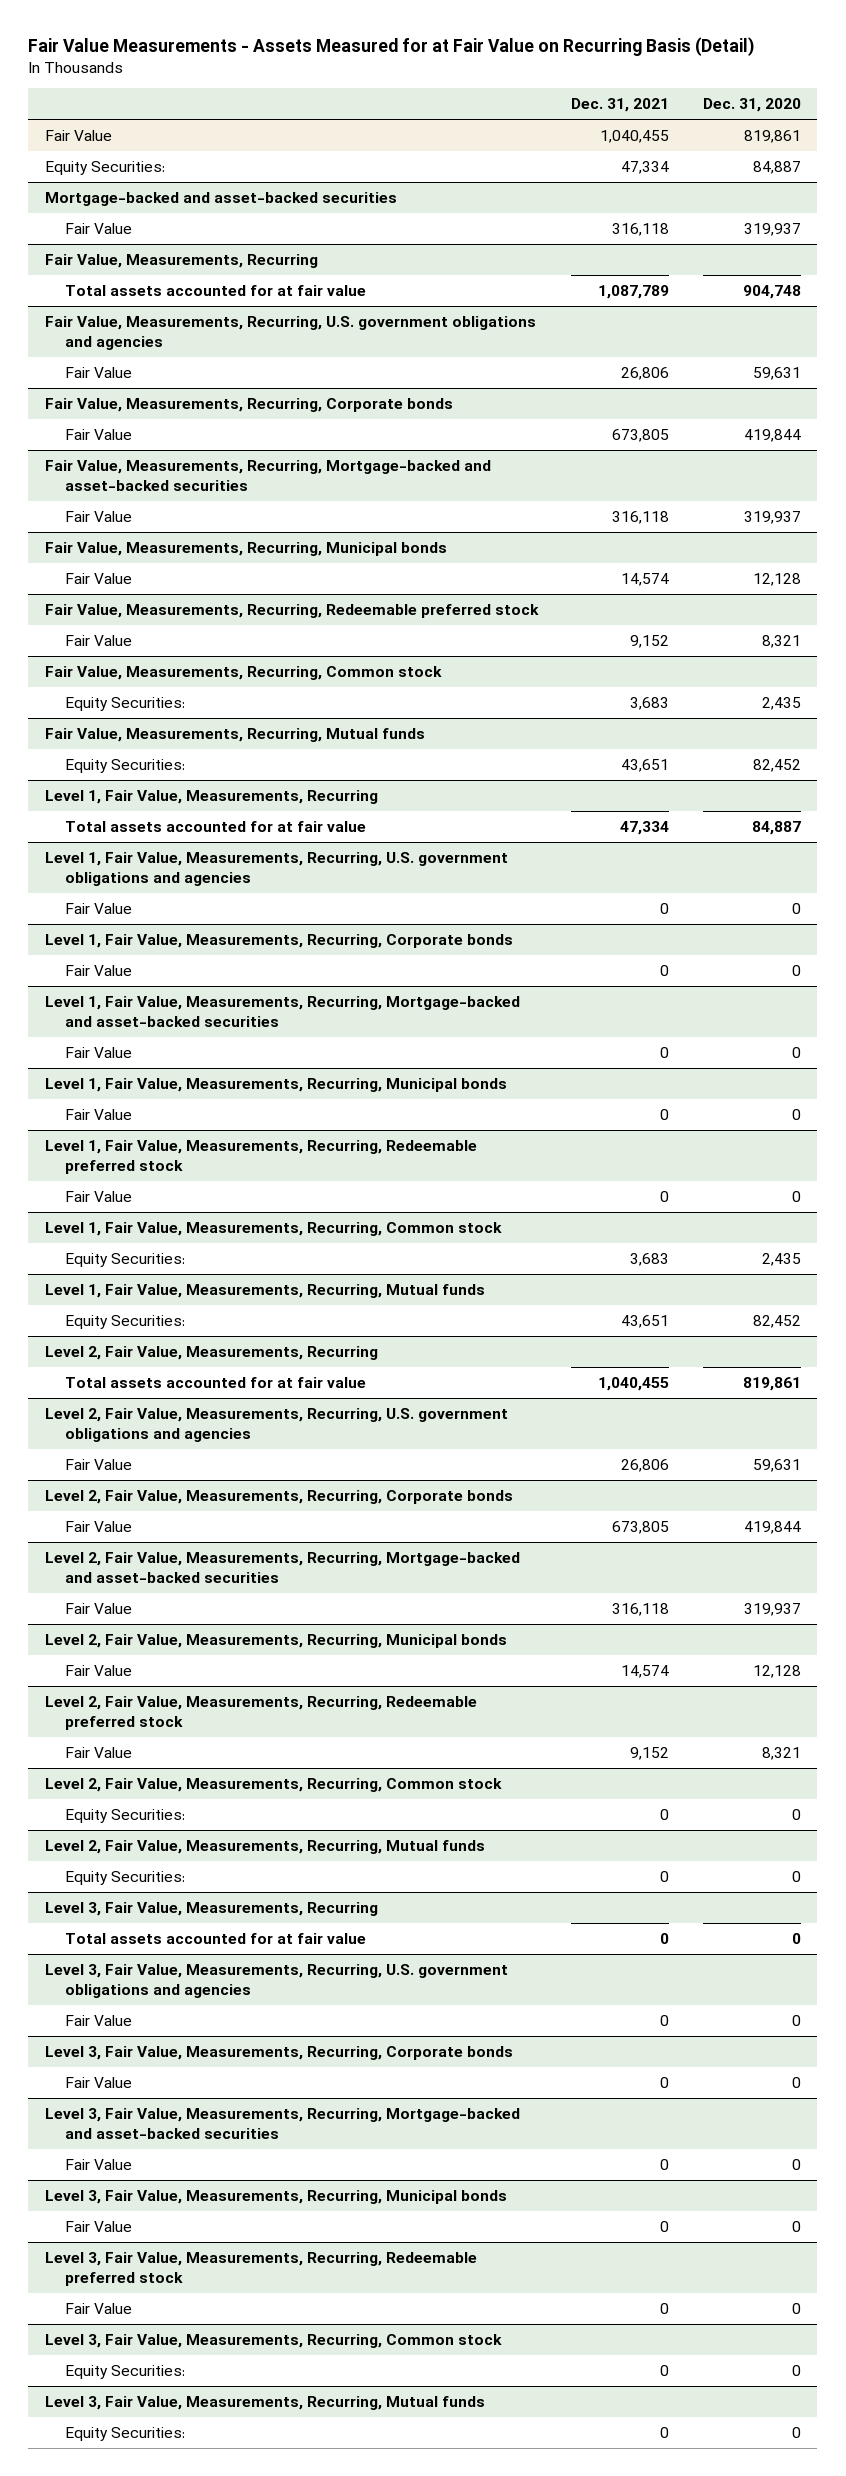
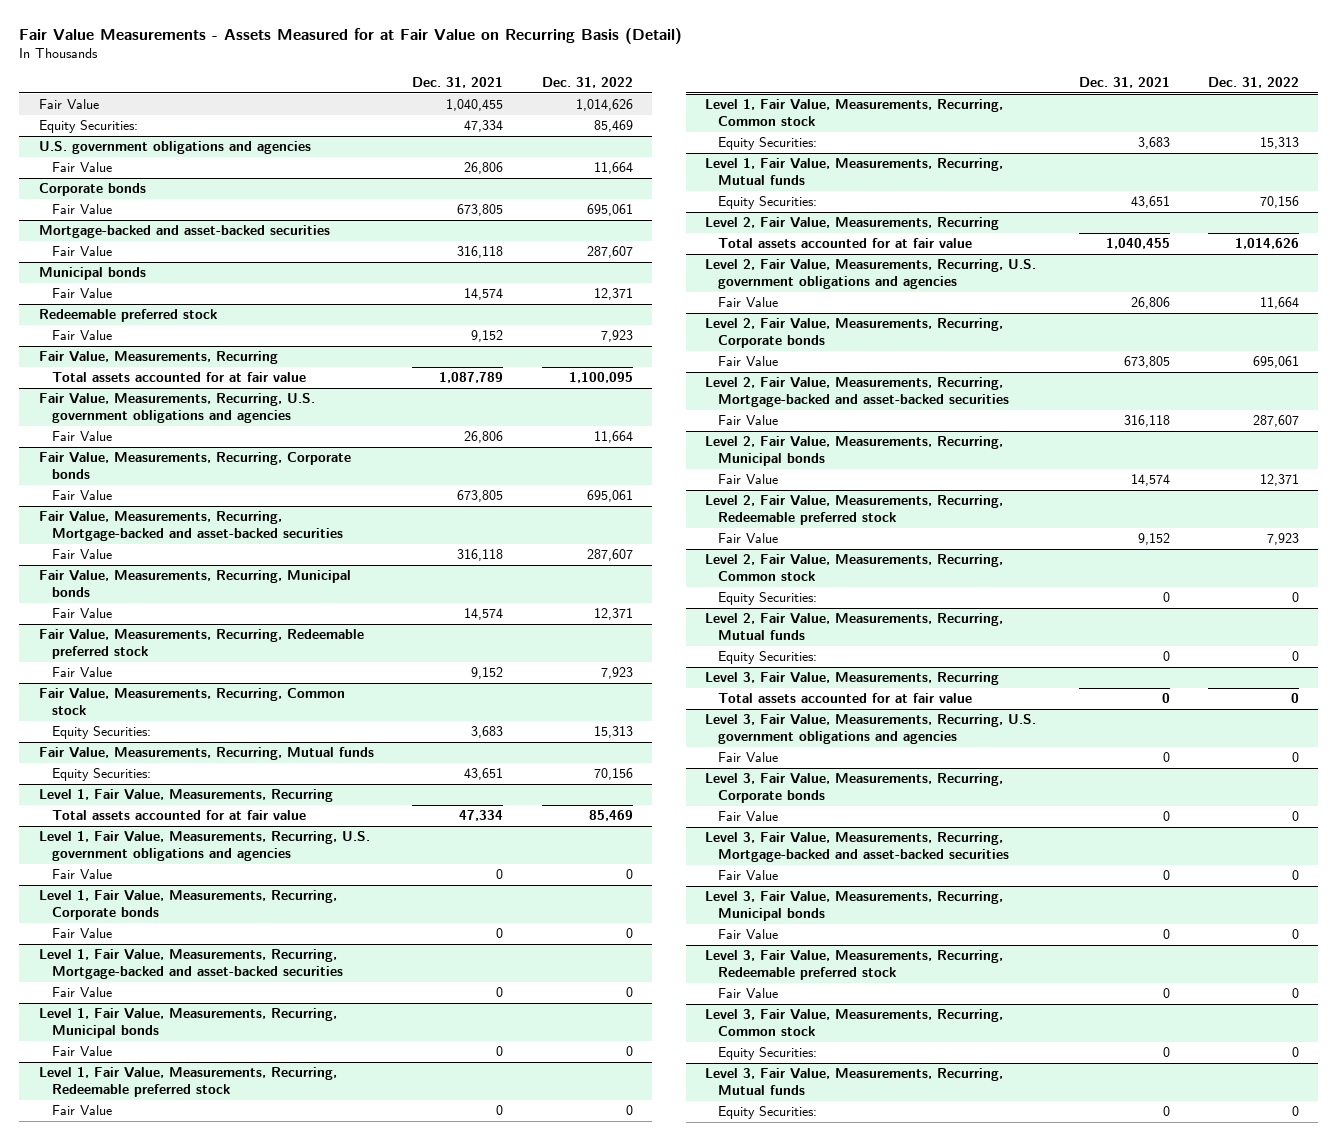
[702,97,801,112] Dec. 31, 2020 -> none
none -> [541,77,633,89] Dec. 31, 2022
none -> [38,141,311,155] U.S. government obligations and agencies
none -> [52,162,113,173] Fair Value
none -> [38,183,146,197] Corporate bonds
none -> [52,204,113,215] Fair Value
none -> [38,267,146,281] Municipal bonds
none -> [52,288,113,299] Fair Value
none -> [38,309,217,323] Redeemable preferred stock
none -> [52,330,113,341] Fair Value

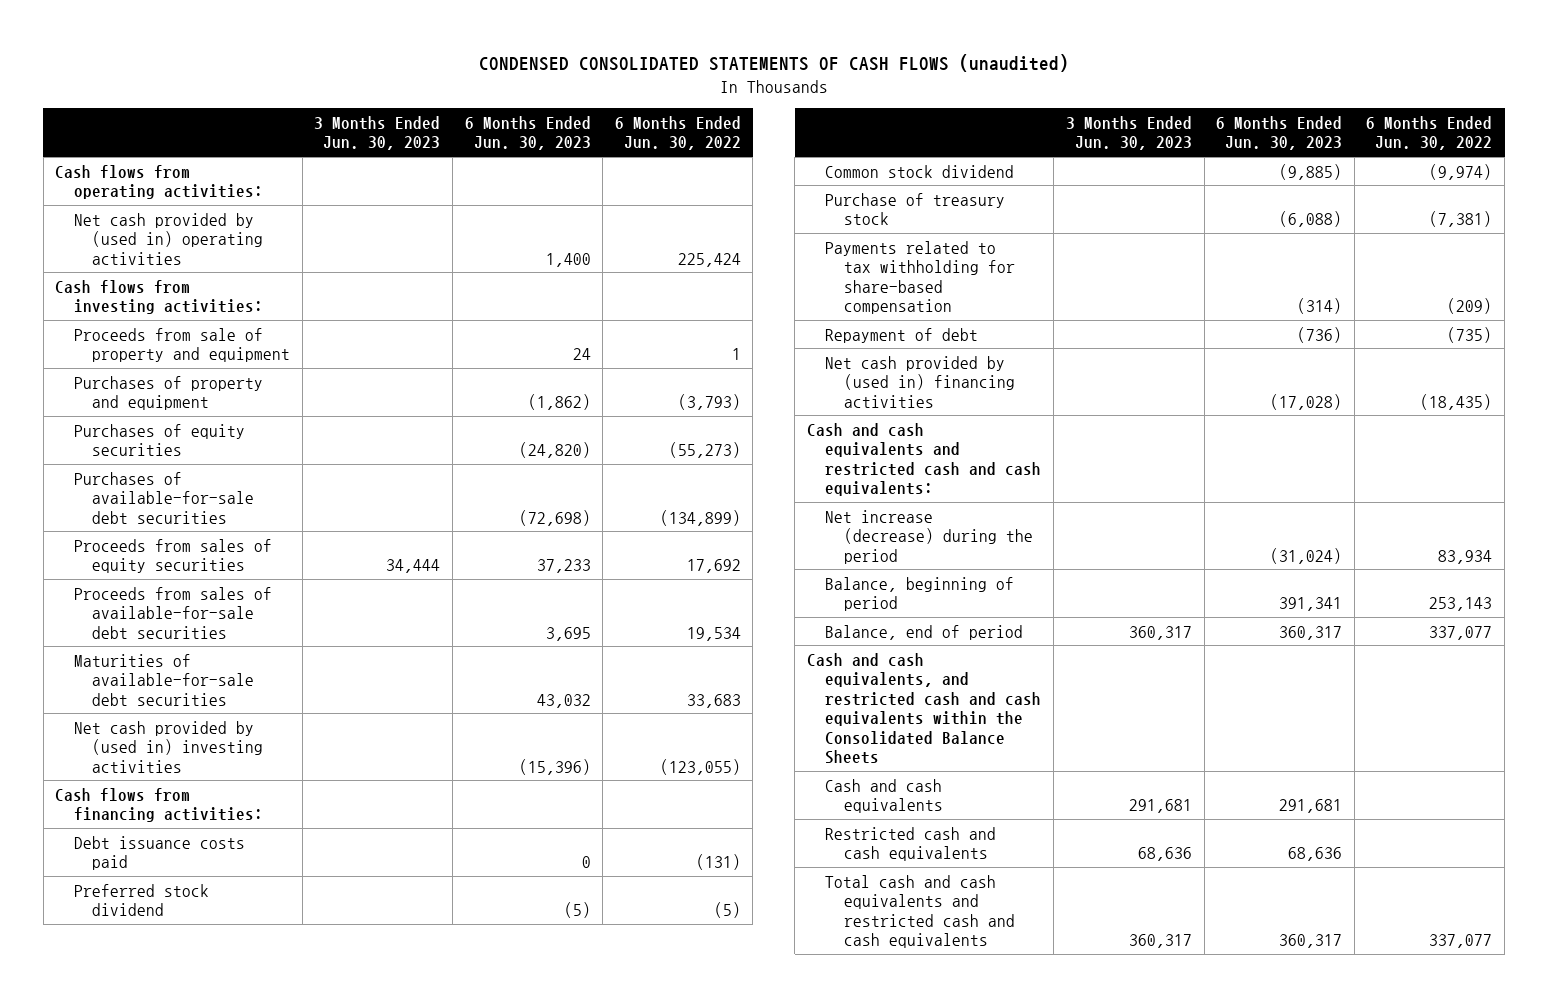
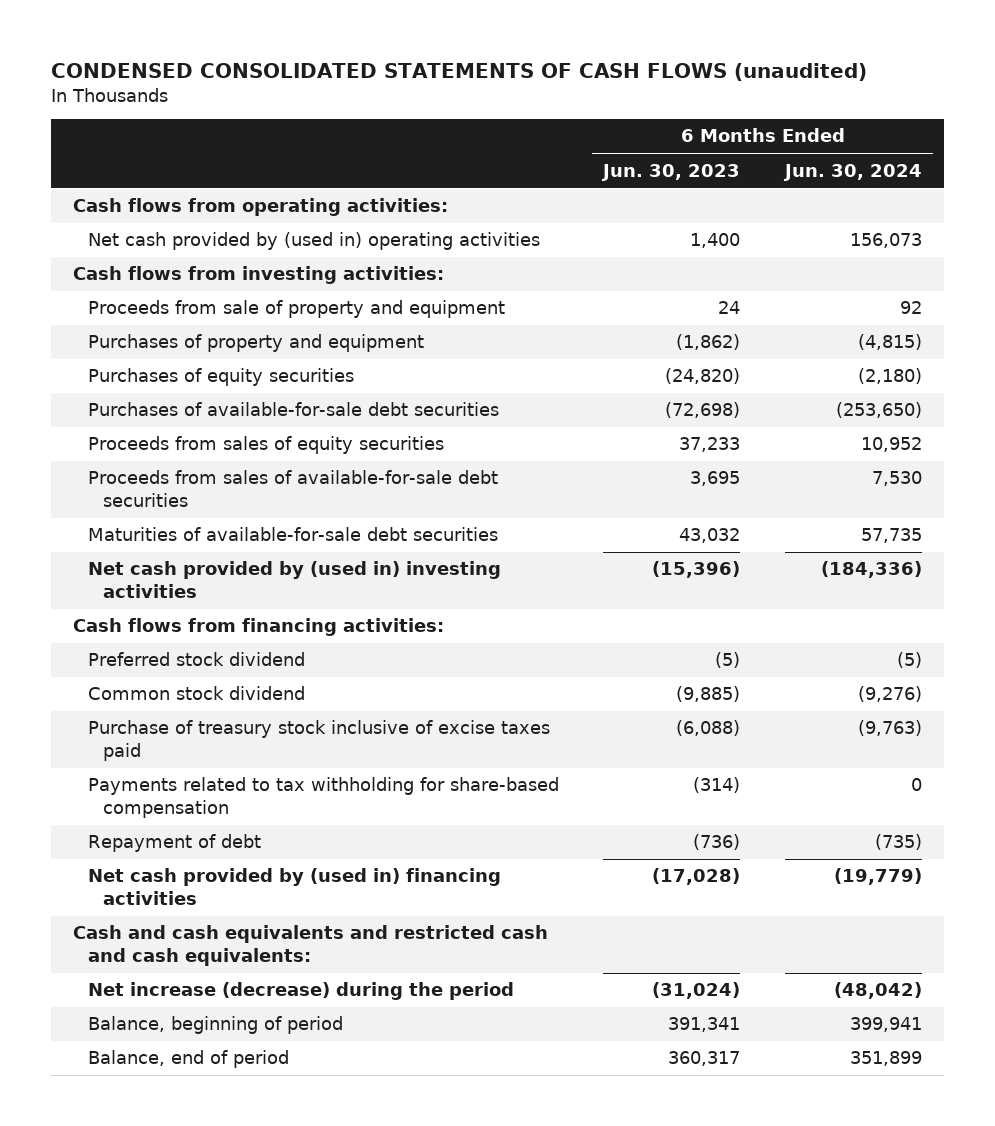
[314,115,441,151] 3 Months Ended Jun. 30, 2023 -> none
[614,115,741,151] 6 Months Ended Jun. 30, 2022 -> none
none -> [782,163,922,181] Jun. 30, 2024
[73,835,245,871] Debt issuance costs paid -> none
[825,192,1006,226] Purchase of treasury stock -> [88,720,551,761] Purchase of treasury stock inclusive of excise taxes paid
[806,652,1042,765] Cash and cash equivalents, and restricted cash and cash equivalents within the Consolidated Balance Sheets -> none
[825,778,943,814] Cash and cash equivalents -> none
[825,826,997,862] Restricted cash and cash equivalents -> none
[825,874,1015,949] Total cash and cash equivalents and restricted cash and cash equivalents -> none

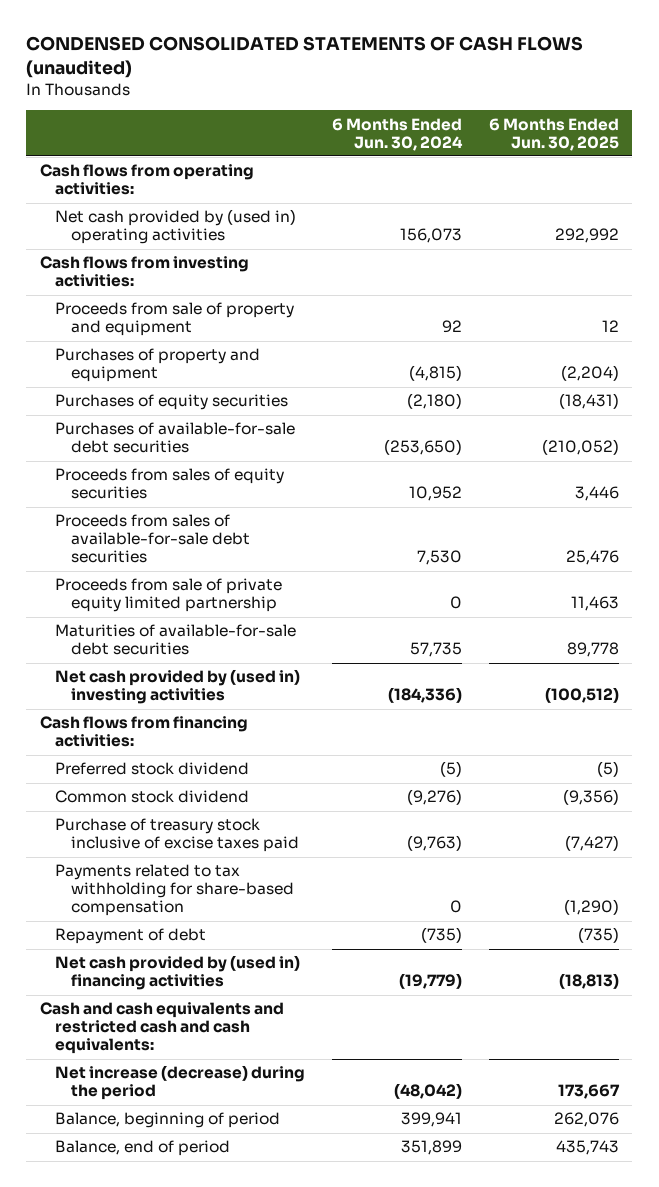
[601,163,741,181] Jun. 30, 2023 -> none
none -> [489,117,620,151] 6 Months Ended Jun. 30, 2025
none -> [55,578,283,613] Proceeds from sale of private equity limited partnership

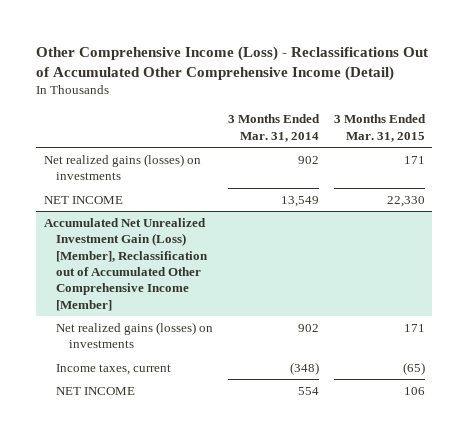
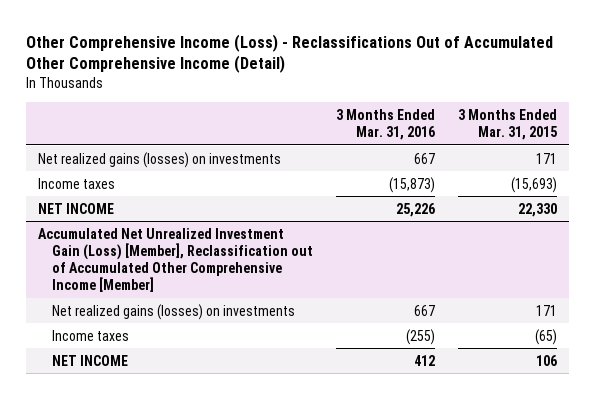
[228,114,321,142] 3 Months Ended Mar. 31, 2014 -> none
none -> [336,108,436,140] 3 Months Ended Mar. 31, 2016
none -> [37,177,115,189] Income taxes
[56,363,172,375] Income taxes, current -> [52,329,130,341] Income taxes

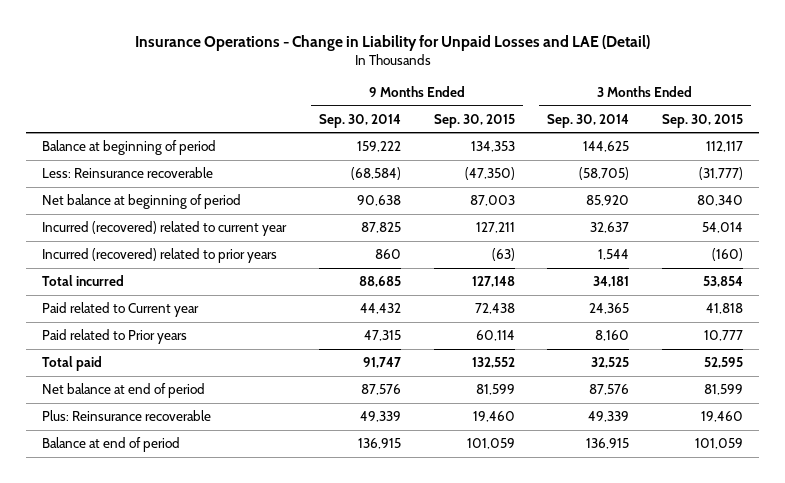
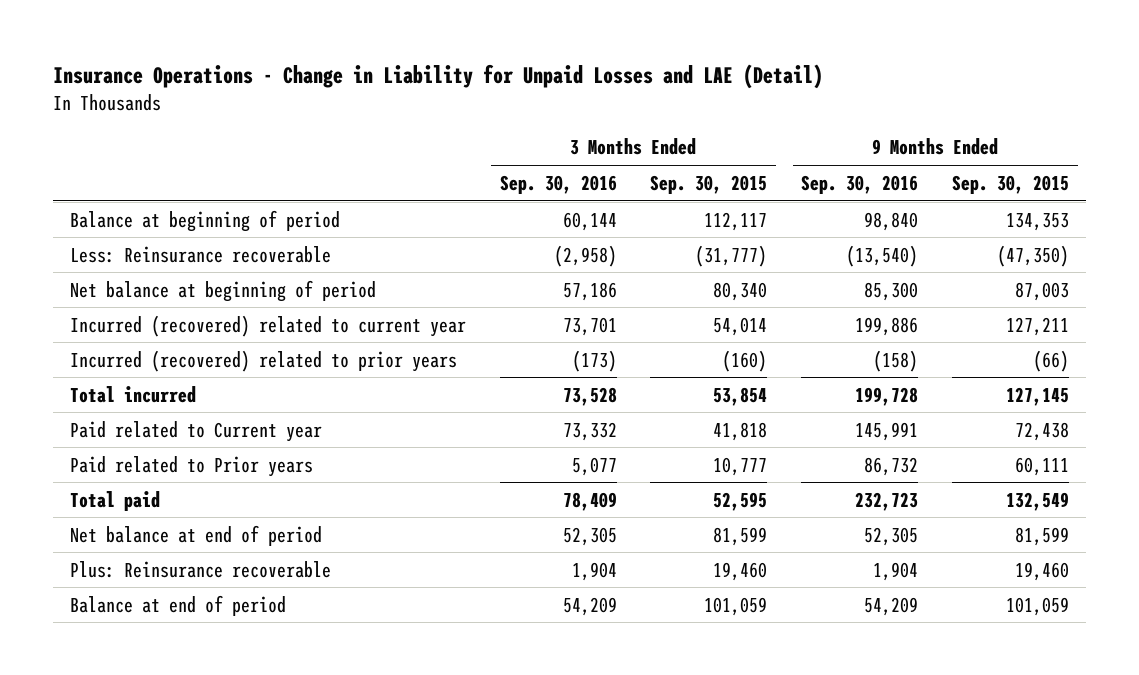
[318,113,401,128] Sep. 30, 2014 -> none
[547,113,630,128] Sep. 30, 2014 -> none
none -> [499,174,617,194] Sep. 30, 2016
none -> [801,174,919,194] Sep. 30, 2016
[491,248,515,262] (63) -> [1033,349,1070,372] (66)
[471,276,515,288] 127,148 -> [1006,386,1070,406] 127,145
[475,330,515,342] 60,114 -> [1015,456,1070,476] 60,111
[471,357,515,369] 132,552 -> [1006,491,1070,511] 132,549

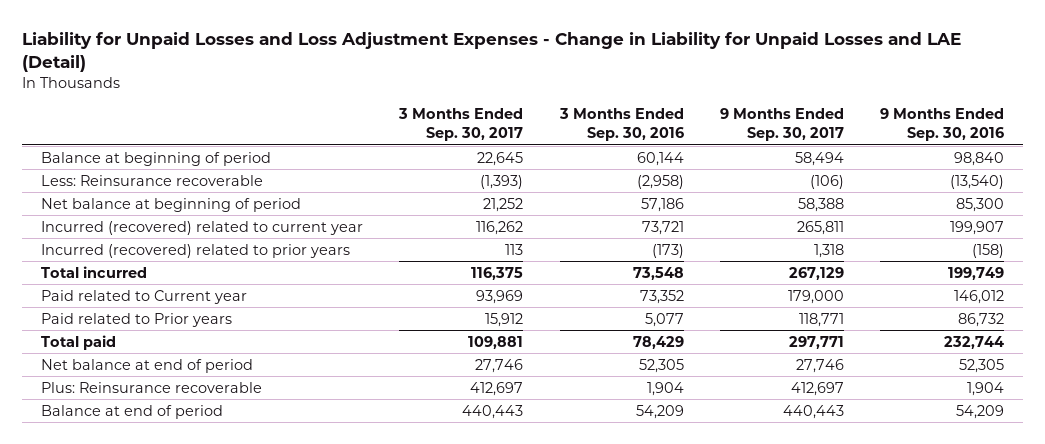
[52,64,823,90] Insurance Operations - Change in Liability for Unpaid Losses and LAE (Detail) -> [22,32,962,73] Liability for Unpaid Losses and Loss Adjustment Expenses - Change in Liability for Unpaid Losses and LAE (Detail)
[650,174,768,194] Sep. 30, 2015 -> none
[952,174,1070,194] Sep. 30, 2015 -> none
none -> [398,108,524,142] 3 Months Ended Sep. 30, 2017
none -> [719,108,844,142] 9 Months Ended Sep. 30, 2017
[562,316,617,336] 73,701 -> [641,220,684,235] 73,721
[855,316,919,336] 199,886 -> [950,220,1005,235] 199,907
[562,386,617,406] 73,528 -> [632,266,684,280] 73,548
[855,386,919,406] 199,728 -> [948,266,1005,280] 199,749
[562,421,617,441] 73,332 -> [639,289,684,304] 73,352
[855,421,919,441] 145,991 -> [954,289,1005,304] 146,012
[562,491,617,511] 78,409 -> [632,335,684,349] 78,429
[855,491,919,511] 232,723 -> [944,335,1005,349] 232,744

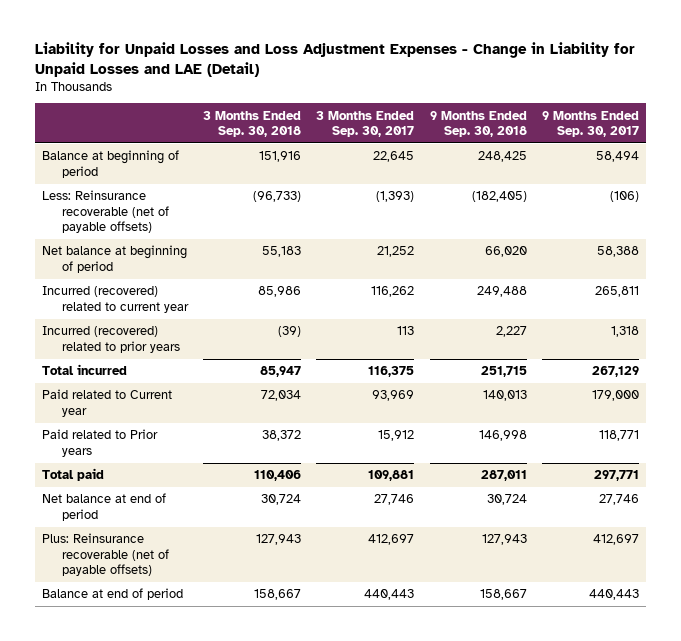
[558,108,684,142] 3 Months Ended Sep. 30, 2016 -> none
[880,108,1005,142] 9 Months Ended Sep. 30, 2016 -> none
none -> [203,110,302,137] 3 Months Ended Sep. 30, 2018
none -> [429,110,527,137] 9 Months Ended Sep. 30, 2018
[40,174,263,186] Less: Reinsurance recoverable -> [42,190,169,233] Less: Reinsurance recoverable (net of payable offsets)
[40,381,262,393] Plus: Reinsurance recoverable -> [42,533,169,576] Plus: Reinsurance recoverable (net of payable offsets)

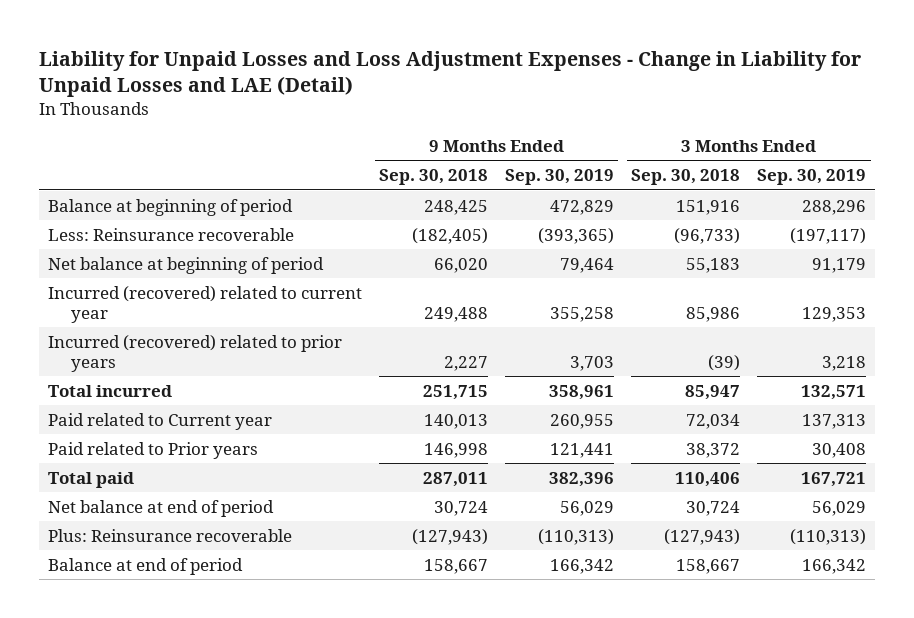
[316,110,415,137] 3 Months Ended Sep. 30, 2017 -> none
[541,110,639,137] 9 Months Ended Sep. 30, 2017 -> none
none -> [505,169,615,186] Sep. 30, 2019
none -> [757,169,867,186] Sep. 30, 2019
[42,190,169,233] Less: Reinsurance recoverable (net of payable offsets) -> [47,227,294,241] Less: Reinsurance recoverable
[42,533,169,576] Plus: Reinsurance recoverable (net of payable offsets) -> none
none -> [47,528,292,542] Plus: Reinsurance recoverable

